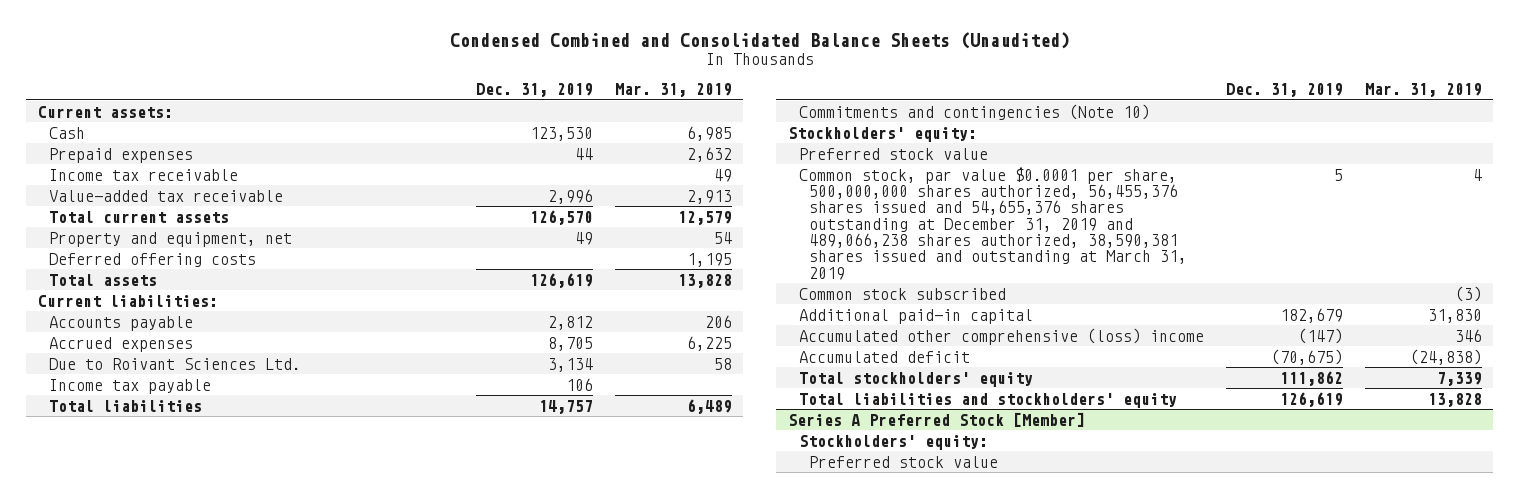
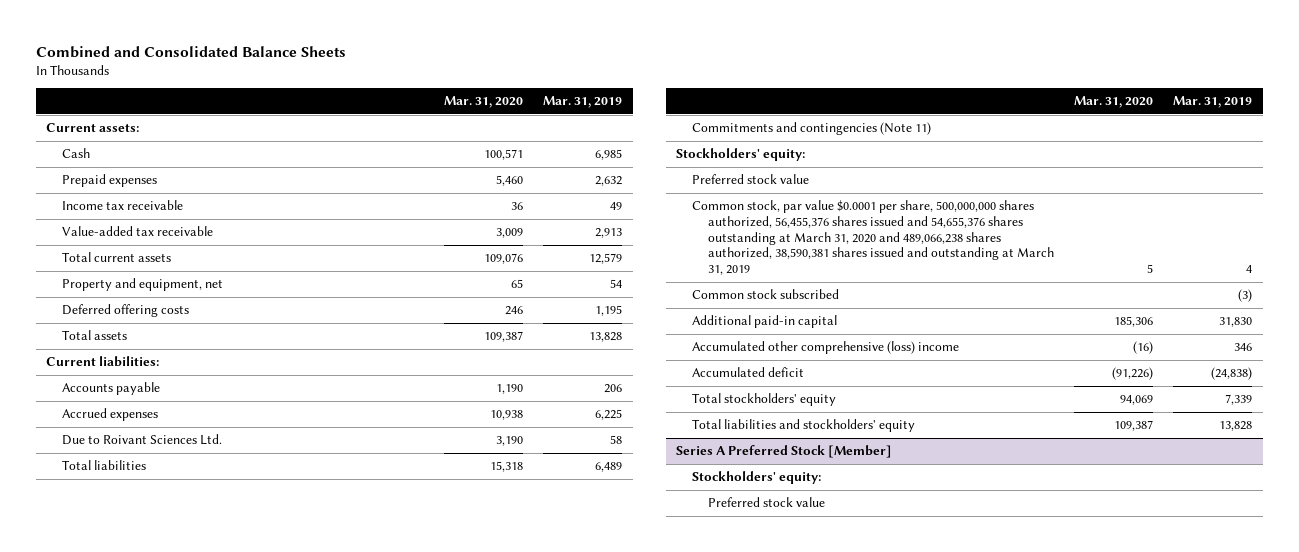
[449,32,1070,50] Condensed Combined and Consolidated Balance Sheets (Unaudited) -> [36,45,347,58] Combined and Consolidated Balance Sheets
[475,82,593,97] Dec. 31, 2019 -> none
none -> [444,96,524,109] Mar. 31, 2020
[48,378,211,394] Income tax payable -> none
[798,103,1150,120] Commitments and contingencies (Note 10) -> [692,122,932,136] Commitments and contingencies (Note 11)
[798,166,1188,280] Common stock, par value $0.0001 per share, 500,000,000 shares authorized, 56,455,376 shares issued and 54,655,376 shares outstanding at December 31, 2019 and 489,066,238 shares authorized, 38,590,381 shares issued and outstanding at March 31, 2019 -> [692,200,1055,276] Common stock, par value $0.0001 per share, 500,000,000 shares authorized, 56,455,376 shares issued and 54,655,376 shares outstanding at March 31, 2020 and 489,066,238 shares authorized, 38,590,381 shares issued and outstanding at March 31, 2019

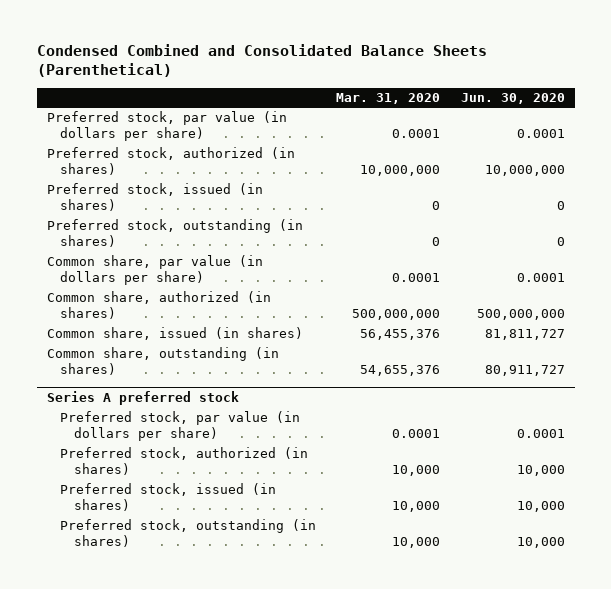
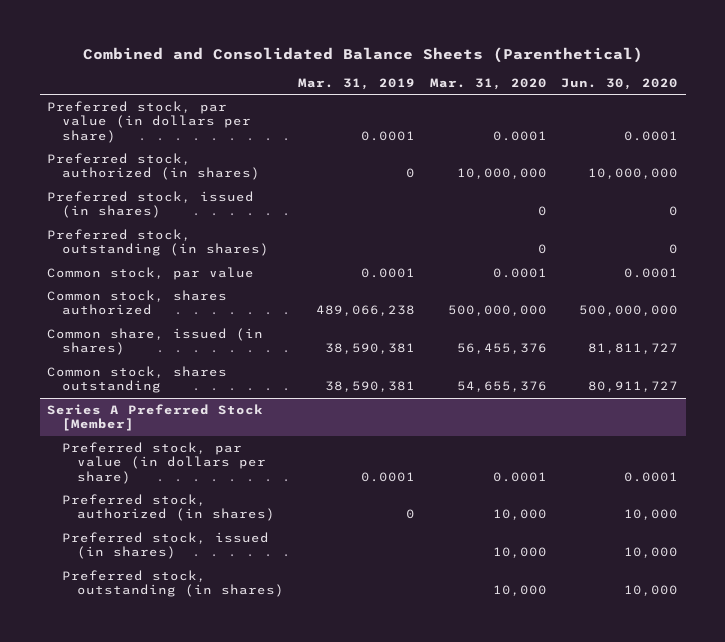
[36,43,487,78] Condensed Combined and Consolidated Balance Sheets (Parenthetical) -> [82,46,643,63] Combined and Consolidated Balance Sheets (Parenthetical)
none -> [298,77,416,90] Mar. 31, 2019
[46,255,263,286] Common share, par value (in dollars per share) -> [47,266,255,280] Common stock, par value
[46,291,271,320] Common share, authorized (in shares) -> [47,289,228,316] Common stock, shares authorized
[46,347,279,376] Common share, outstanding (in shares) -> [47,365,228,394] Common stock, shares outstanding
[46,391,239,406] Series A preferred stock -> [47,403,264,432] Series A Preferred Stock [Member]

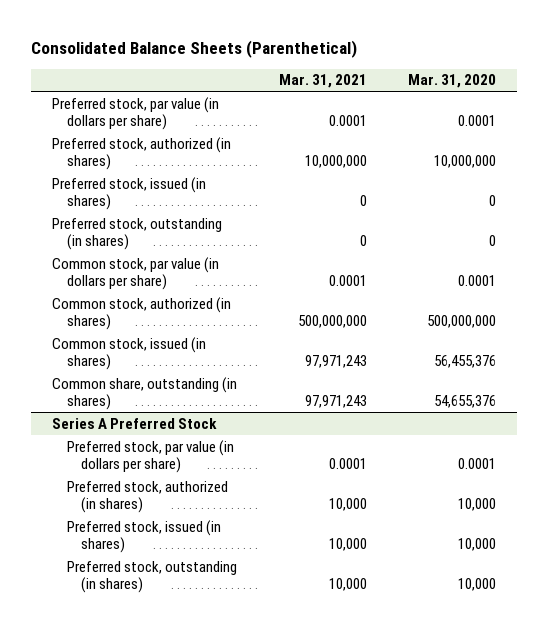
[82,46,643,63] Combined and Consolidated Balance Sheets (Parenthetical) -> [30,39,357,58] Consolidated Balance Sheets (Parenthetical)
[298,77,416,90] Mar. 31, 2019 -> none
[561,77,679,90] Jun. 30, 2020 -> none
none -> [278,74,367,89] Mar. 31, 2021
[47,266,255,280] Common stock, par value -> [51,256,219,291] Common stock, par value (in dollars per share)
[47,289,228,316] Common stock, shares authorized -> [51,296,231,331] Common stock, authorized (in shares)
[47,327,264,356] Common share, issued (in shares) -> [51,336,206,371] Common stock, issued (in shares)
[47,365,228,394] Common stock, shares outstanding -> [51,376,237,411] Common share, outstanding (in shares)
[47,403,264,432] Series A Preferred Stock [Member] -> [51,417,217,429] Series A Preferred Stock

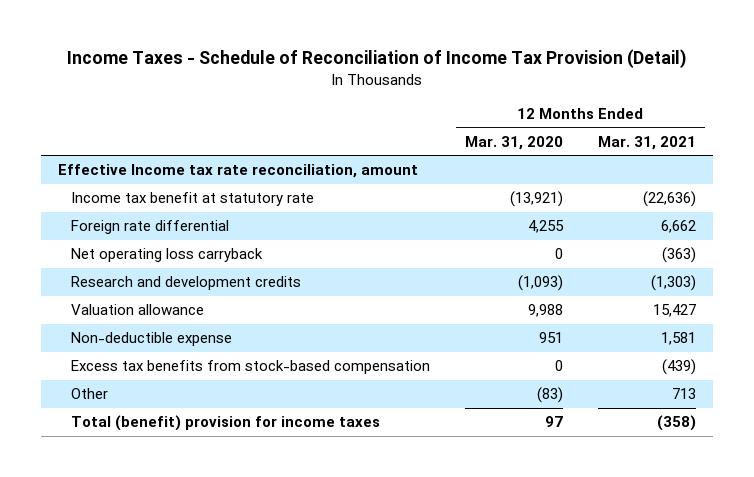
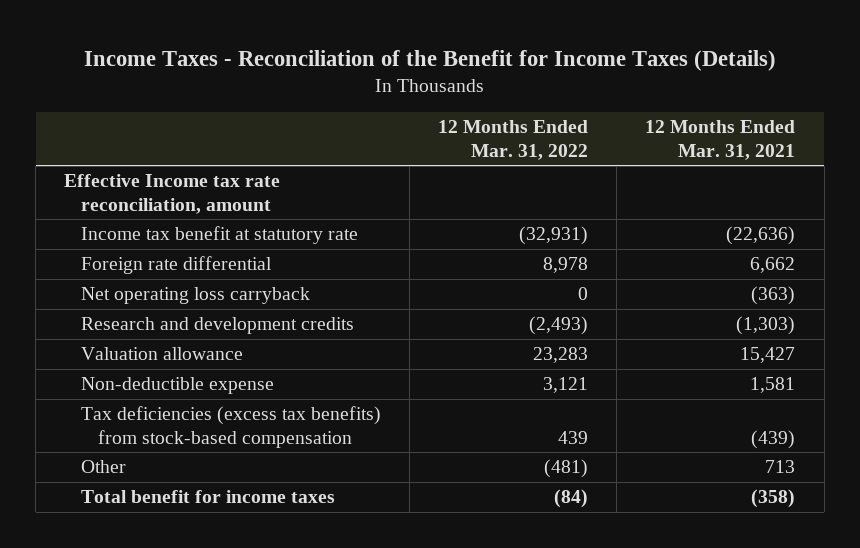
[66,49,687,69] Income Taxes - Schedule of Reconciliation of Income Tax Provision (Detail) -> [83,50,776,72] Income Taxes - Reconciliation of the Benefit for Income Taxes (Details)
[464,135,563,150] Mar. 31, 2020 -> none
none -> [438,120,589,160] 12 Months Ended Mar. 31, 2022
[70,360,430,375] Excess tax benefits from stock-based compensation -> [81,406,382,448] Tax deficiencies (excess tax benefits) from stock-based compensation
[70,415,380,432] Total (benefit) provision for income taxes -> [81,490,336,504] Total benefit for income taxes

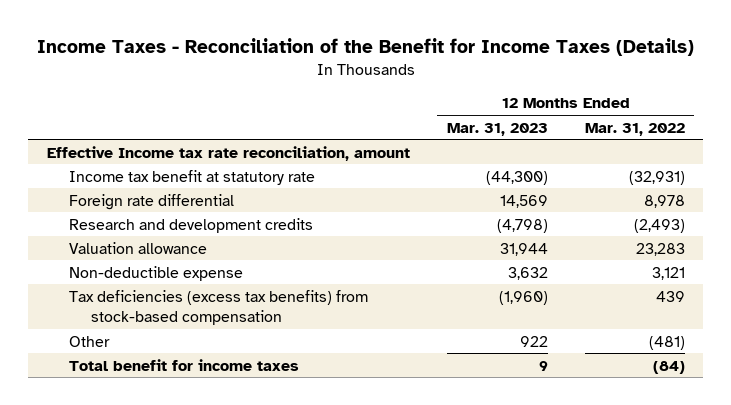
[645,120,796,160] 12 Months Ended Mar. 31, 2021 -> none
none -> [446,122,548,136] Mar. 31, 2023
[81,287,311,305] Net operating loss carryback -> none

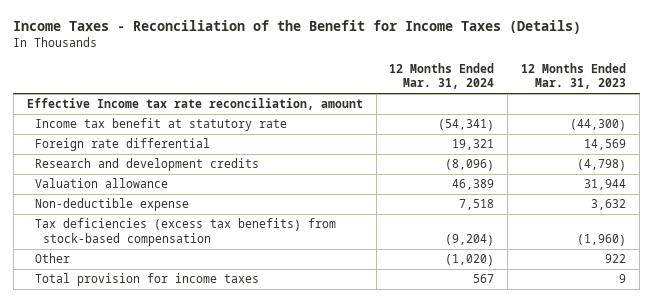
[584,122,685,136] Mar. 31, 2022 -> none
none -> [389,62,495,90] 12 Months Ended Mar. 31, 2024
[68,358,299,371] Total benefit for income taxes -> [35,273,260,287] Total provision for income taxes

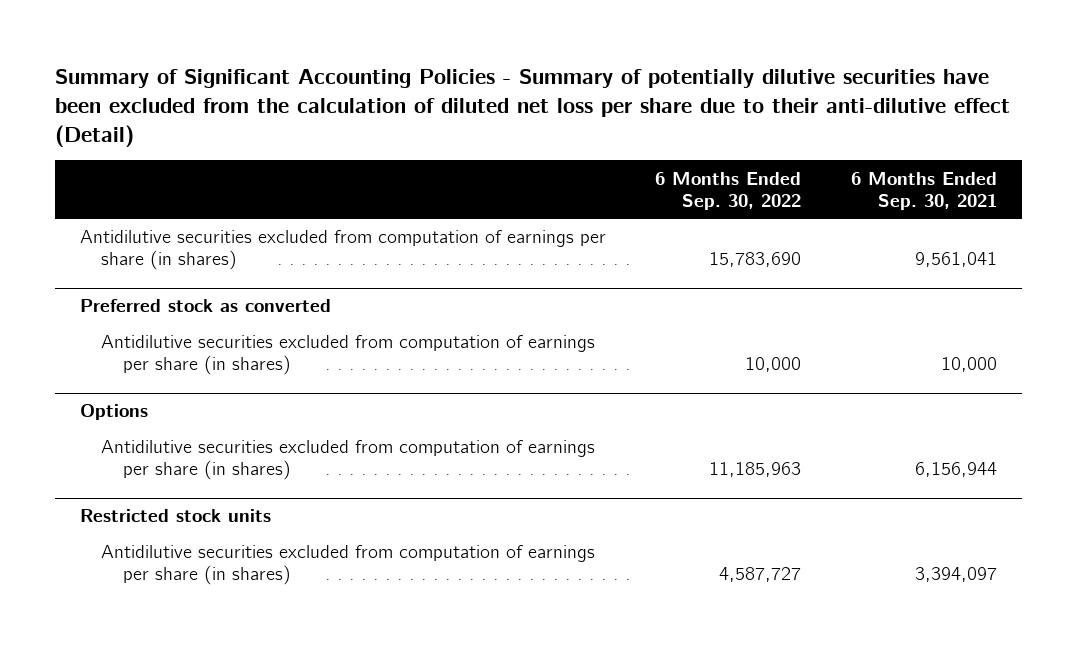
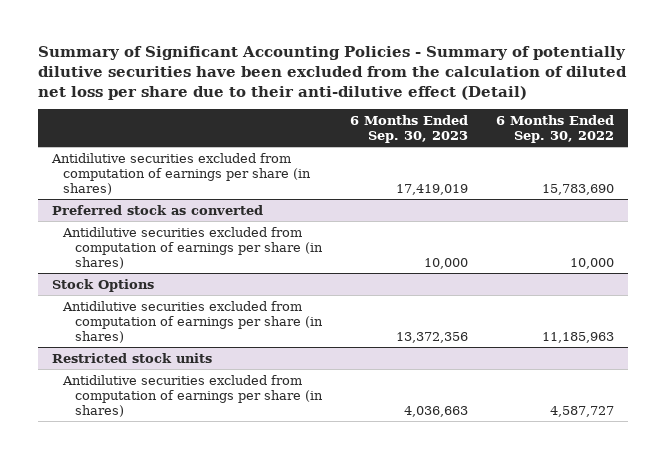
[850,171,997,210] 6 Months Ended Sep. 30, 2021 -> none
none -> [349,114,468,143] 6 Months Ended Sep. 30, 2023
[79,404,148,421] Options -> [51,278,154,292] Stock Options

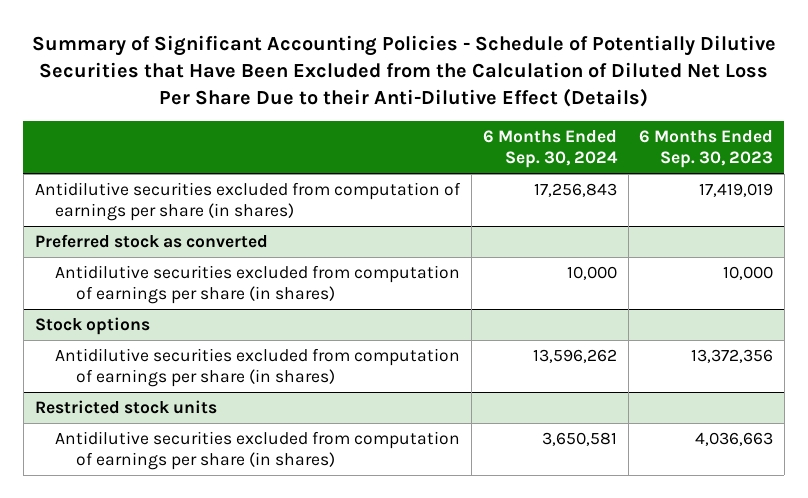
[37,46,627,100] Summary of Significant Accounting Policies - Summary of potentially dilutive securities have been excluded from the calculation of diluted net loss per share due to their anti-dilutive effect (Detail) -> [31,35,776,108] Summary of Significant Accounting Policies - Schedule of Potentially Dilutive Securities that Have Been Excluded from the Calculation of Diluted Net Loss Per Share Due to their Anti-Dilutive Effect (Details)
[495,114,614,143] 6 Months Ended Sep. 30, 2022 -> none
none -> [482,130,618,168] 6 Months Ended Sep. 30, 2024
[51,278,154,292] Stock Options -> [34,317,150,336] Stock options

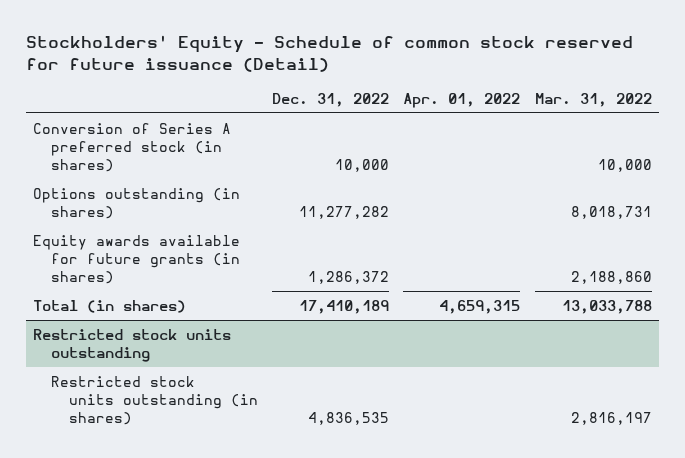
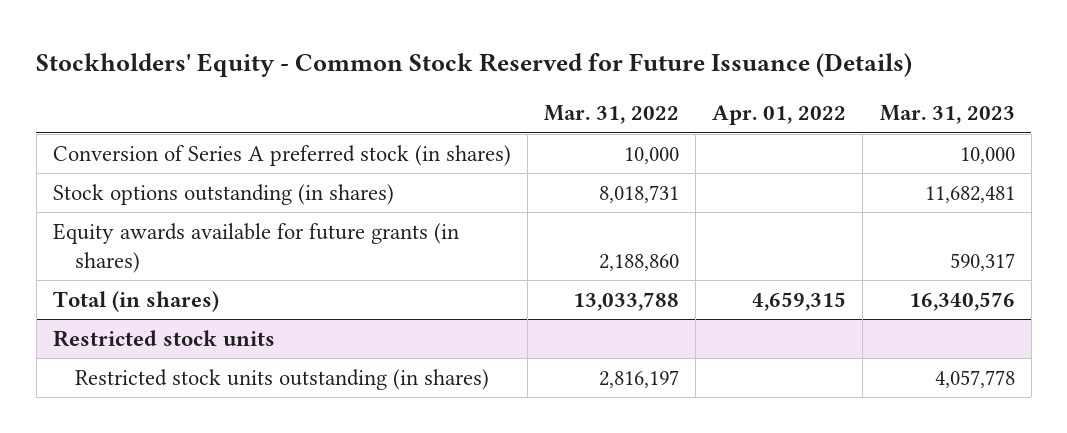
[26,35,634,72] Stockholders' Equity - Schedule of common stock reserved for future issuance (Detail) -> [36,52,913,77] Stockholders' Equity - Common Stock Reserved for Future Issuance (Details)
[272,92,390,107] Dec. 31, 2022 -> none
none -> [879,105,1015,125] Mar. 31, 2023
[33,187,241,220] Options outstanding (in shares) -> [52,183,394,205] Stock options outstanding (in shares)
[33,328,232,363] Restricted stock units outstanding -> [52,329,275,347] Restricted stock units

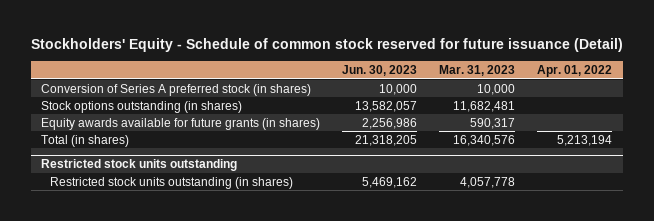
[36,52,913,77] Stockholders' Equity - Common Stock Reserved for Future Issuance (Details) -> [30,38,623,53] Stockholders' Equity - Schedule of common stock reserved for future issuance (Detail)
[544,105,680,125] Mar. 31, 2022 -> none
none -> [342,65,418,77] Jun. 30, 2023
[752,291,847,311] 4,659,315 -> [557,134,613,146] 5,213,194
[52,329,275,347] Restricted stock units -> [41,159,238,172] Restricted stock units outstanding

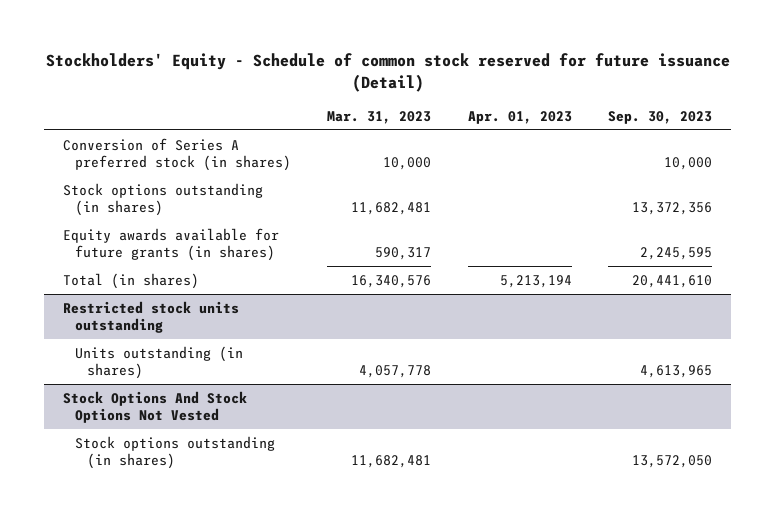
[342,65,418,77] Jun. 30, 2023 -> none
[537,65,613,78] Apr. 01, 2022 -> none
none -> [467,110,572,124] Apr. 01, 2023
none -> [608,110,713,124] Sep. 30, 2023
[50,176,294,189] Restricted stock units outstanding (in shares) -> [74,345,243,380] Units outstanding (in shares)
none -> [62,390,247,424] Stock Options And Stock Options Not Vested
none -> [74,435,275,470] Stock options outstanding (in shares)

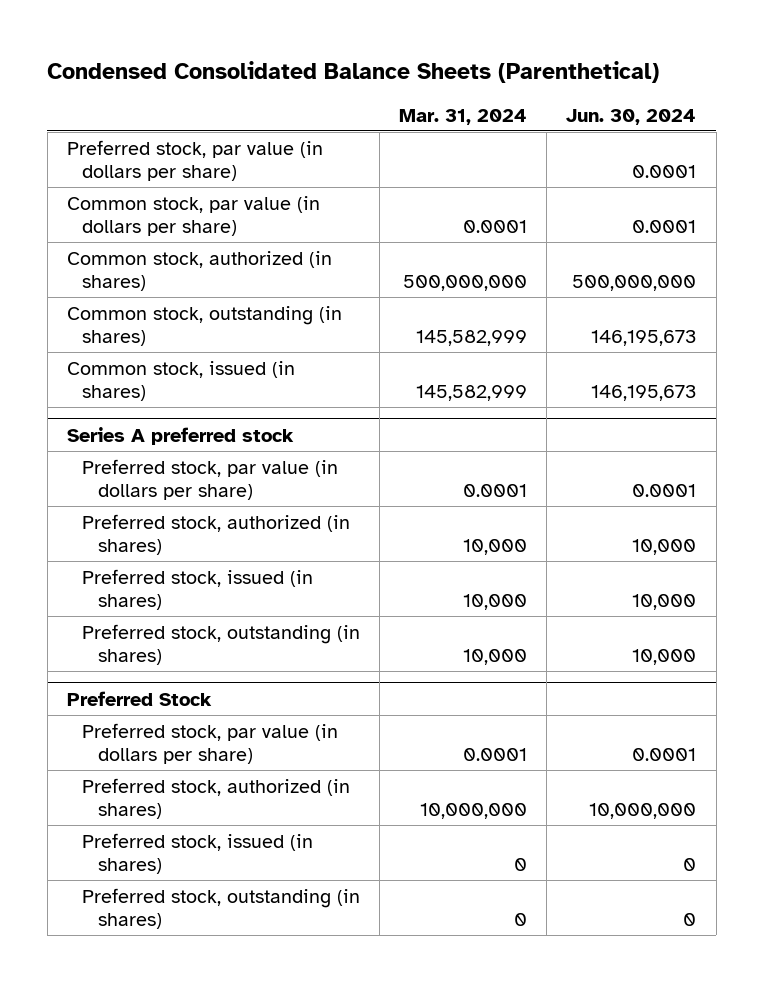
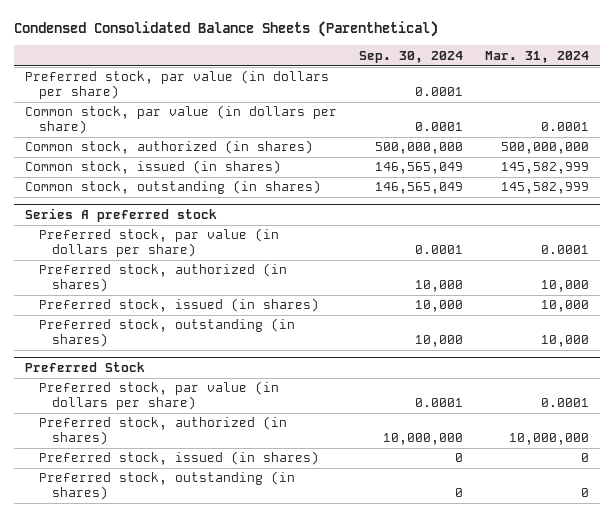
[566,108,697,125] Jun. 30, 2024 -> none
none -> [359,50,464,63] Sep. 30, 2024
[66,305,342,347] Common stock, outstanding (in shares) -> [25,180,322,195] Common stock, outstanding (in shares)

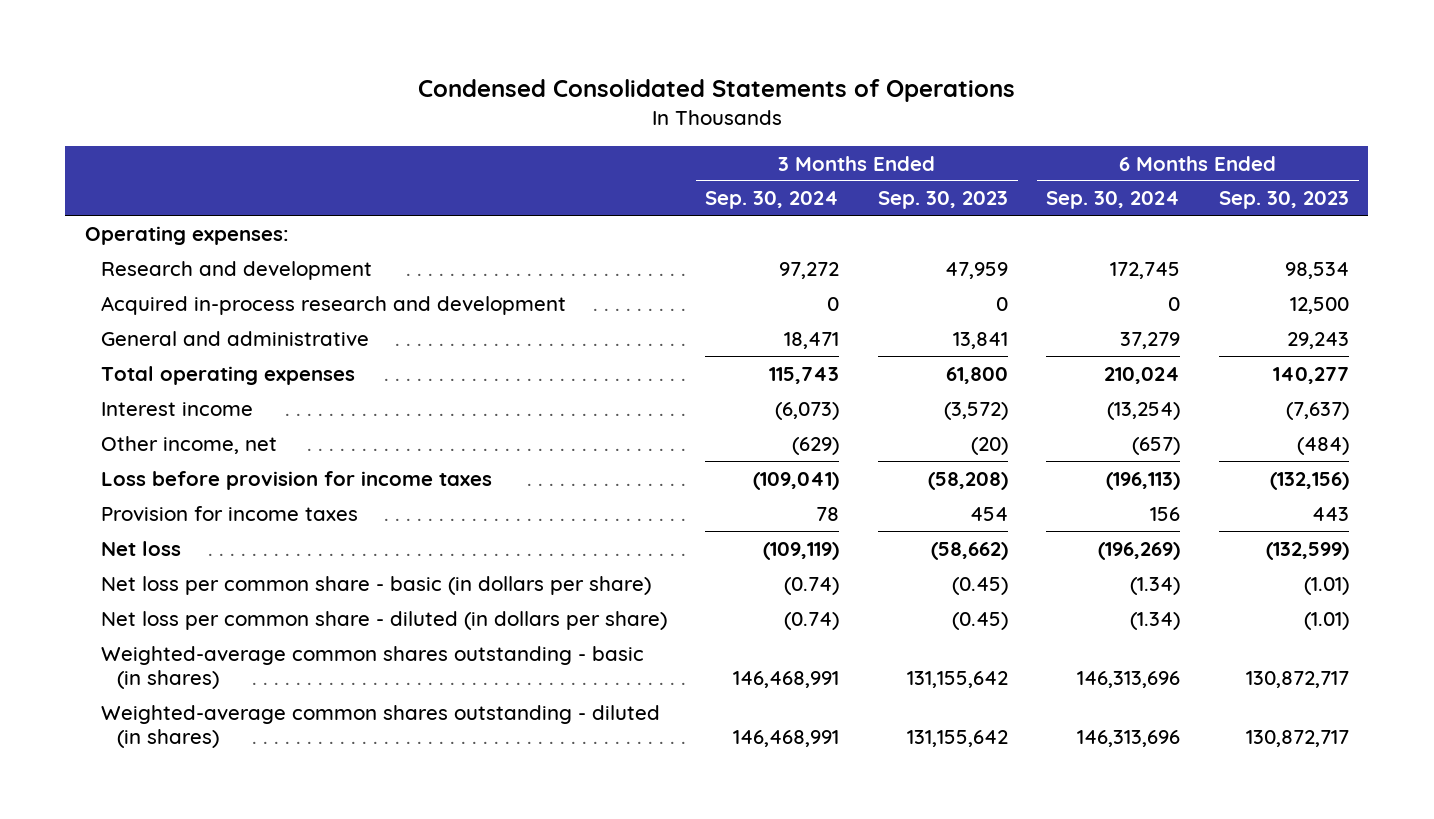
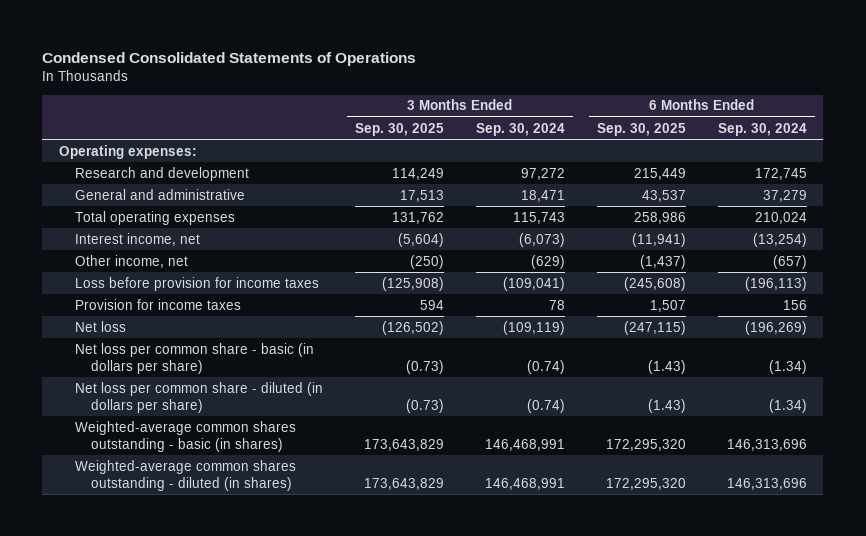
[877,191,1008,210] Sep. 30, 2023 -> none
[1219,191,1350,210] Sep. 30, 2023 -> none
none -> [354,122,444,136] Sep. 30, 2025
none -> [597,122,687,136] Sep. 30, 2025
[100,295,566,315] Acquired in-process research and development -> none
[100,401,253,416] Interest income -> [74,232,200,246] Interest income, net

